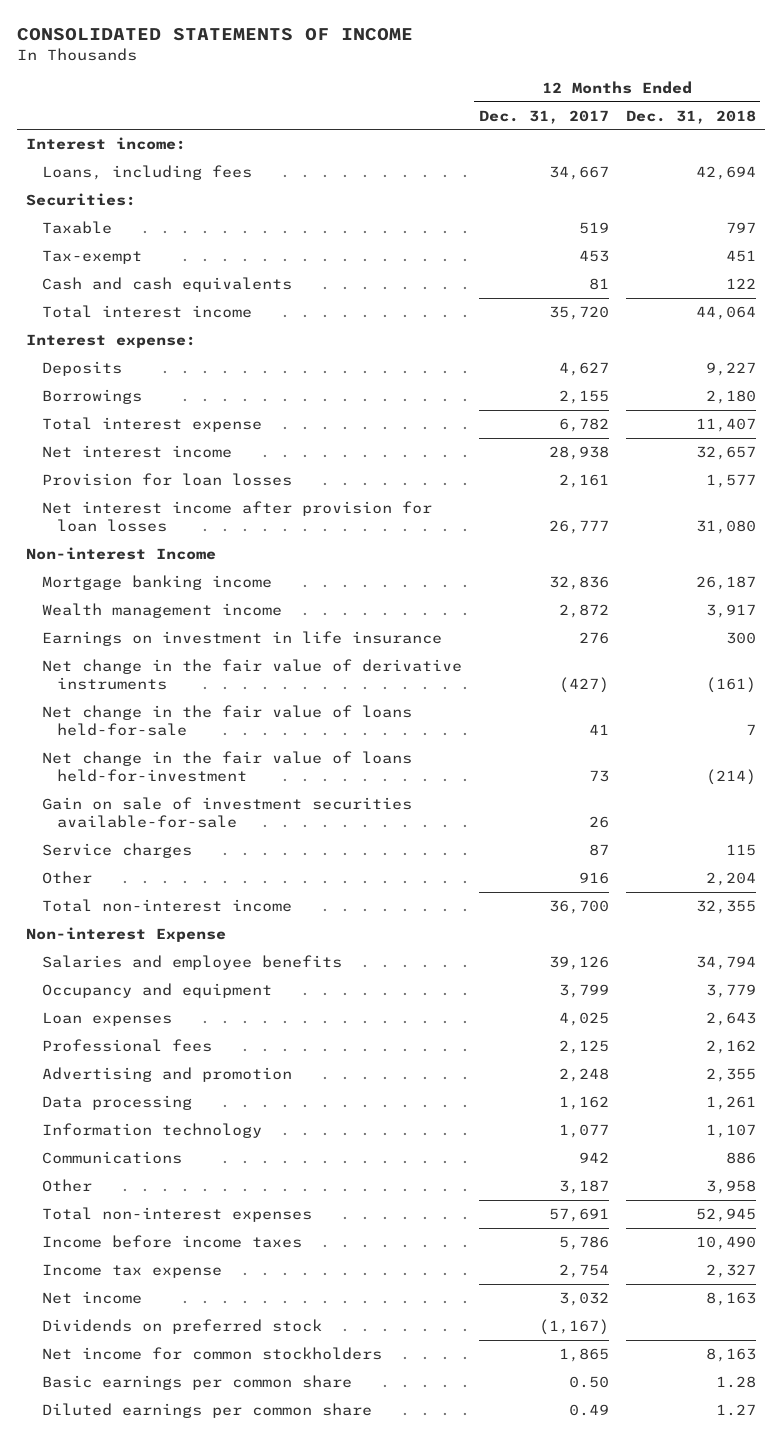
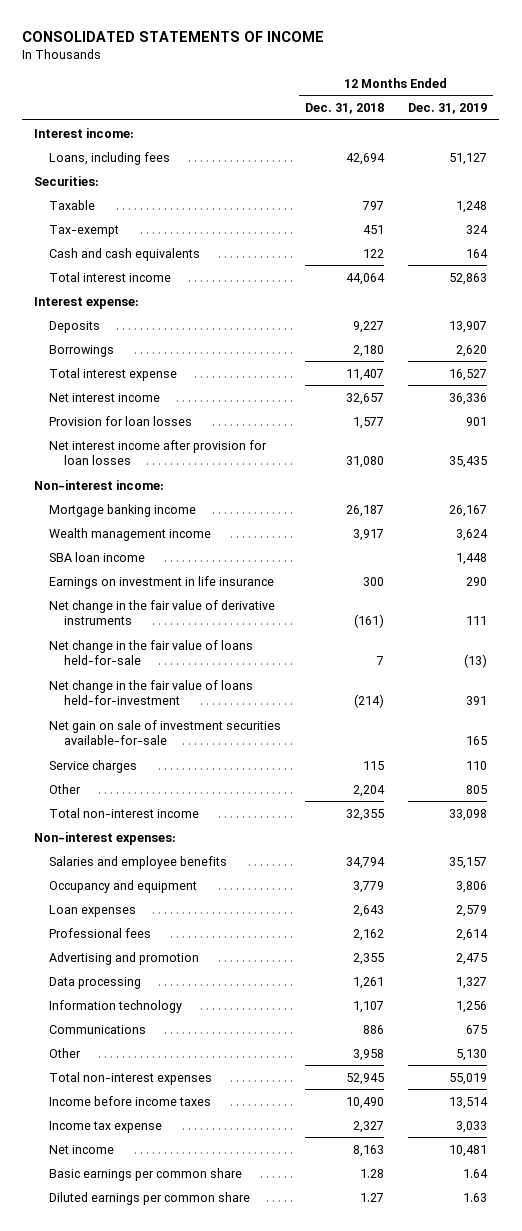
[478,109,609,124] Dec. 31, 2017 -> none
none -> [408,103,488,115] Dec. 31, 2019
[25,546,216,560] Non-interest Income -> [34,479,165,490] Non-interest income:
none -> [49,551,146,562] SBA loan income
[41,796,412,828] Gain on sale of investment securities available-for-sale -> [49,719,282,746] Net gain on sale of investment securities available-for-sale
[25,926,226,942] Non-interest Expense -> [34,831,177,845] Non-interest expenses:
[41,1318,322,1334] Dividends on preferred stock -> none
[41,1346,382,1360] Net income for common stockholders -> none

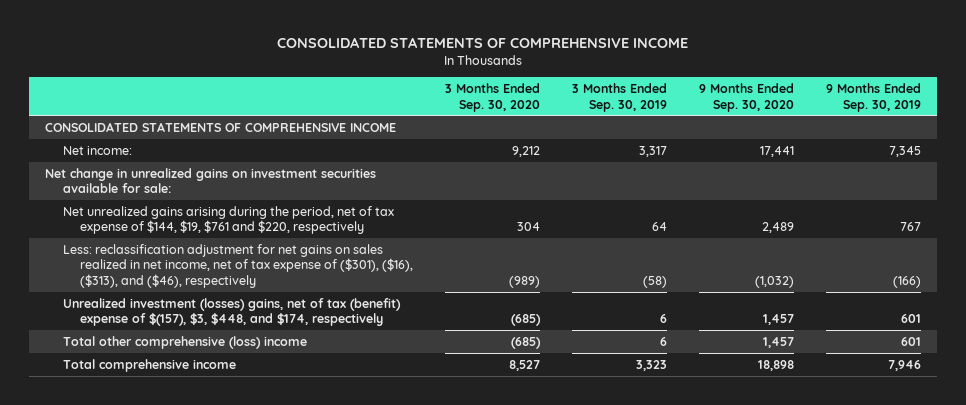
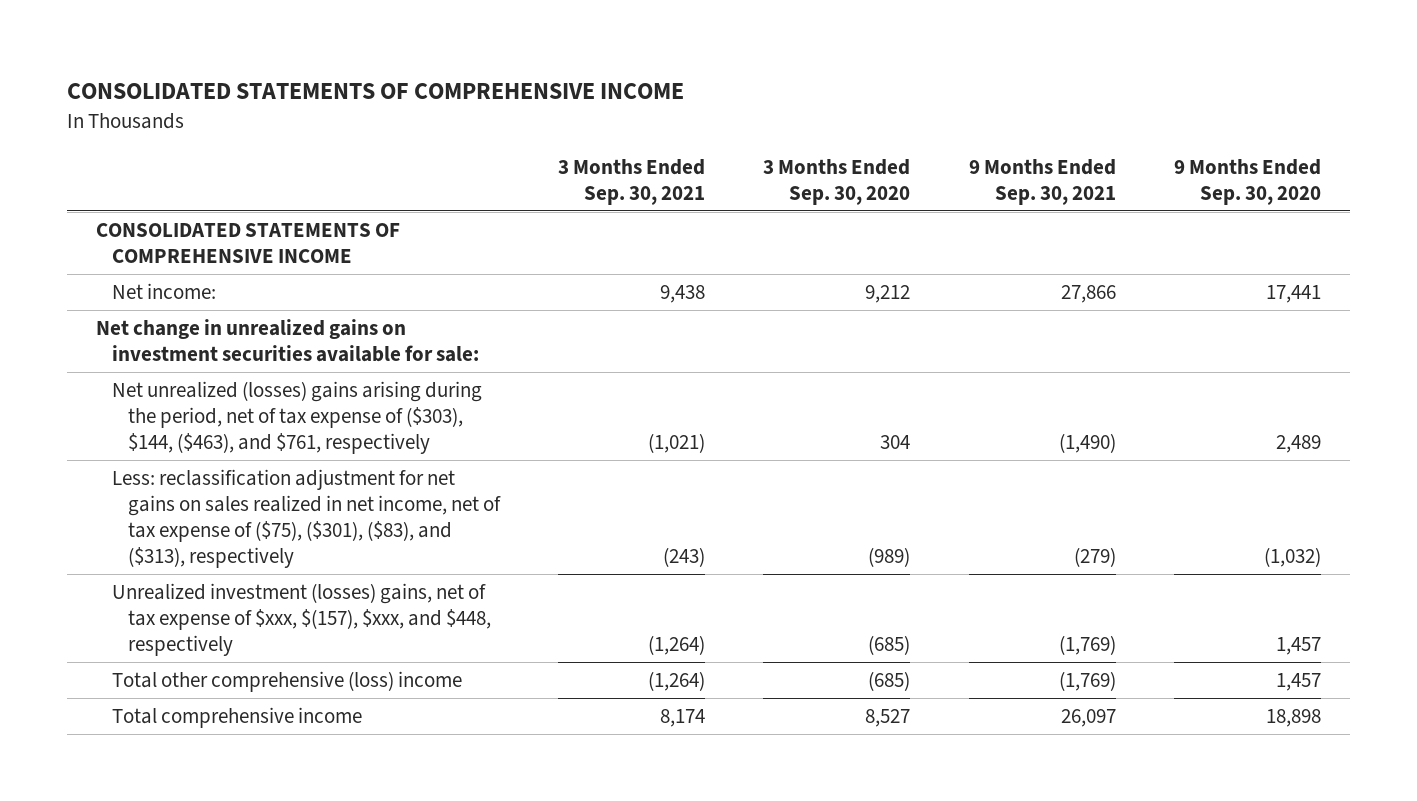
[572,83,668,112] 3 Months Ended Sep. 30, 2019 -> none
[826,83,922,112] 9 Months Ended Sep. 30, 2019 -> none
none -> [558,158,706,205] 3 Months Ended Sep. 30, 2021
none -> [968,158,1116,205] 9 Months Ended Sep. 30, 2021
[62,205,394,235] Net unrealized gains arising during the period, net of tax expense of $144, $19, $761 and $220, respectively -> [111,381,482,454] Net unrealized (losses) gains arising during the period, net of tax expense of ($303), $144, ($463), and $761, respectively
[62,243,414,288] Less: reclassification adjustment for net gains on sales realized in net income, net of tax expense of ($301), ($16), ($313), and ($46), respectively -> [111,469,502,568] Less: reclassification adjustment for net gains on sales realized in net income, net of tax expense of ($75), ($301), ($83), and ($313), respectively
[62,297,401,327] Unrealized investment (losses) gains, net of tax (benefit) expense of $(157), $3, $448, and $174, respectively -> [111,583,492,656] Unrealized investment (losses) gains, net of tax expense of $xxx, $(157), $xxx, and $448, respectively

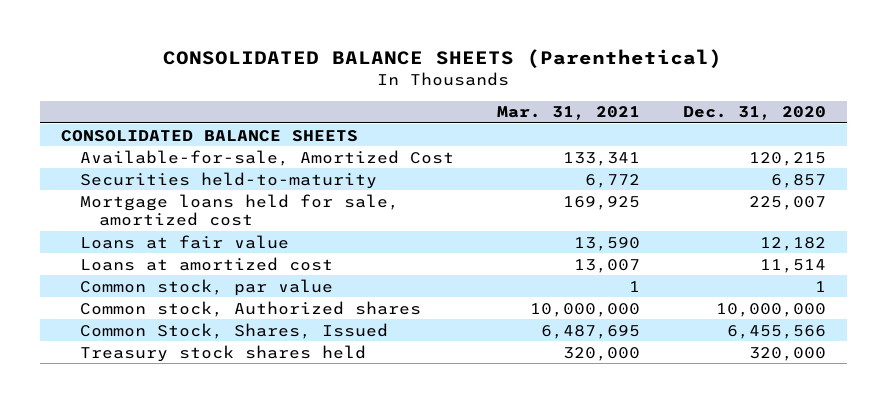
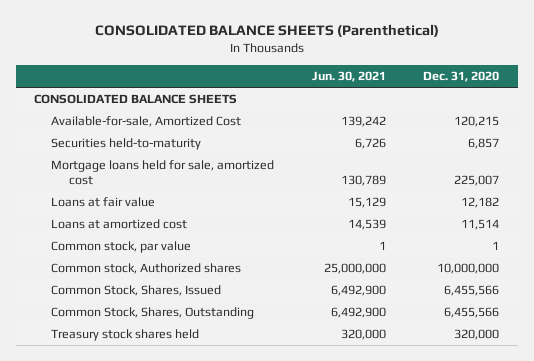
[496,106,640,121] Mar. 31, 2021 -> none
none -> [311,71,386,83] Jun. 30, 2021
none -> [51,307,255,320] Common Stock, Shares, Outstanding

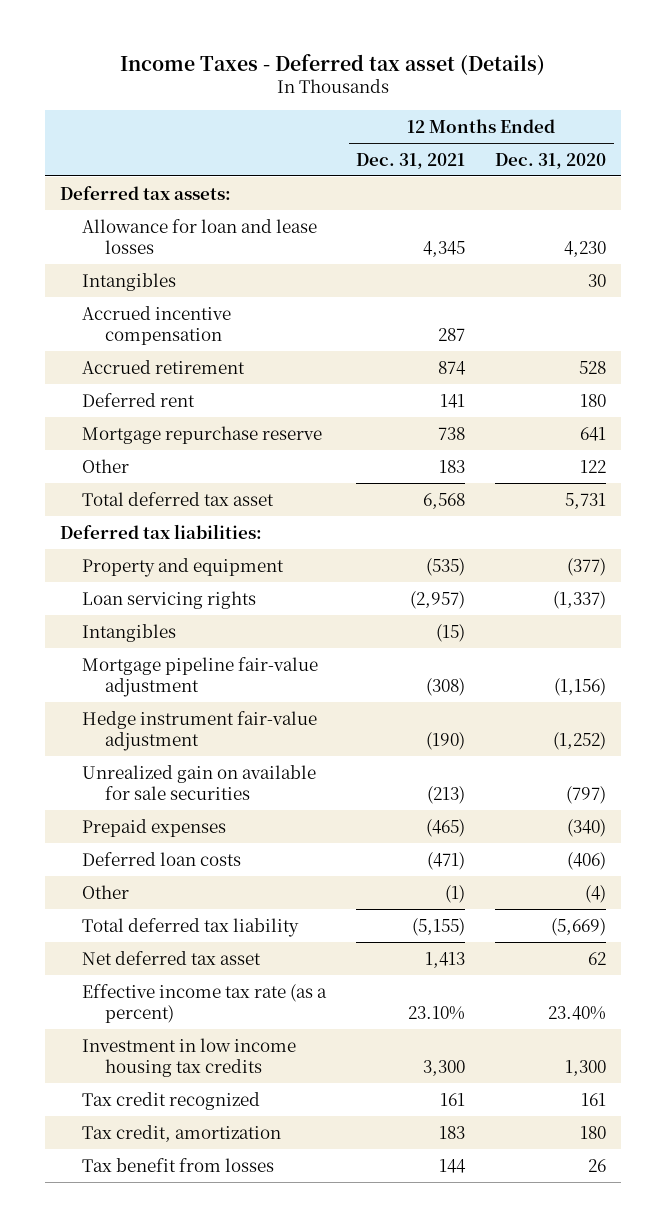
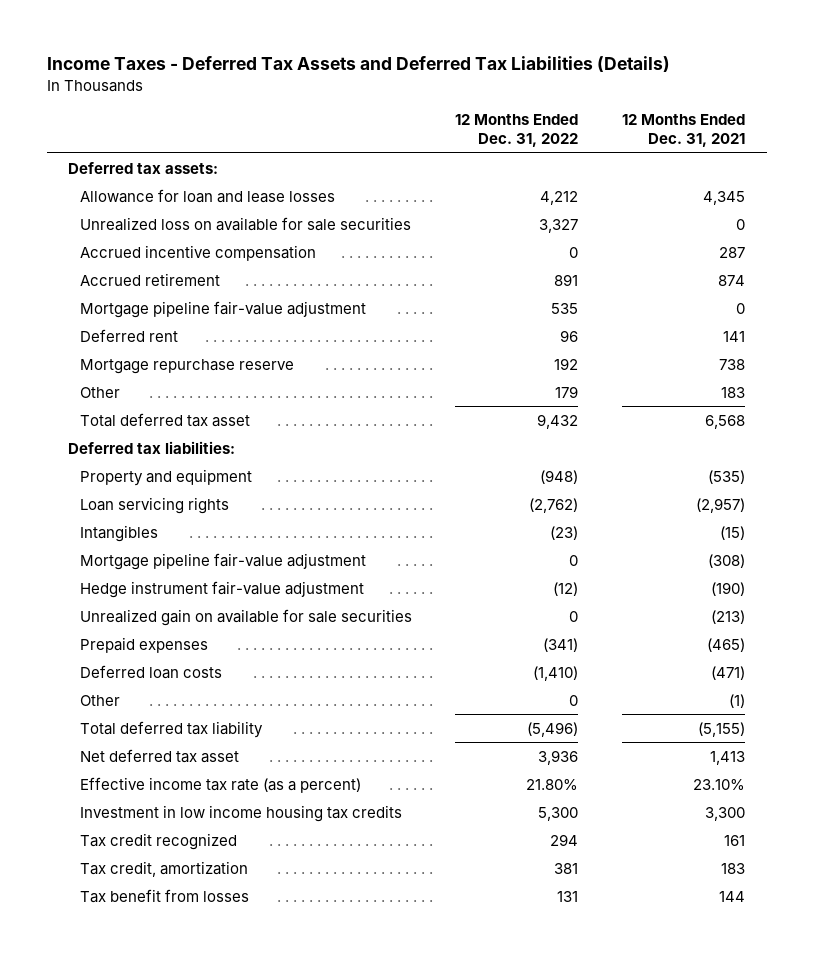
[119,53,545,75] Income Taxes - Deferred tax asset (Details) -> [46,56,670,73] Income Taxes - Deferred Tax Assets and Deferred Tax Liabilities (Details)
[495,152,607,169] Dec. 31, 2020 -> none
none -> [455,114,579,148] 12 Months Ended Dec. 31, 2022
[82,272,177,291] Intangibles -> none
none -> [79,216,411,231] Unrealized loss on available for sale securities
none -> [79,300,366,318] Mortgage pipeline fair-value adjustment

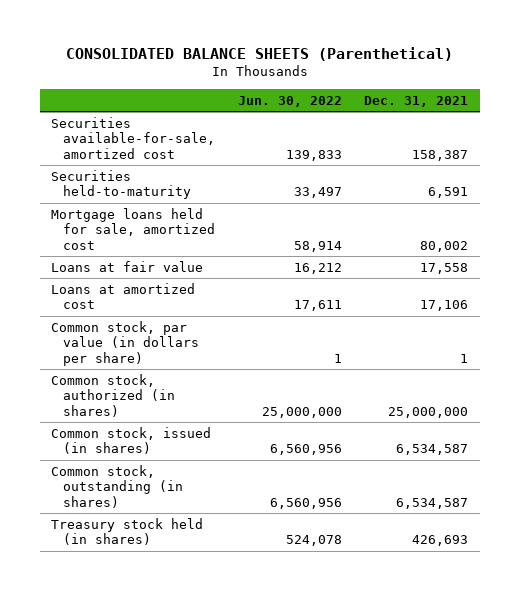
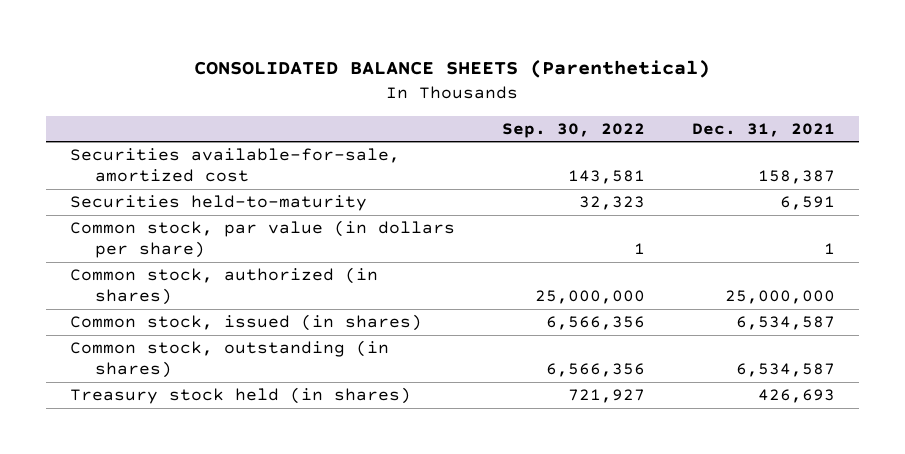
[237,95,342,107] Jun. 30, 2022 -> none
none -> [501,122,645,138] Sep. 30, 2022
[51,207,215,250] Mortgage loans held for sale, amortized cost -> none
[51,260,204,272] Loans at fair value -> none
[51,282,196,310] Loans at amortized cost -> none

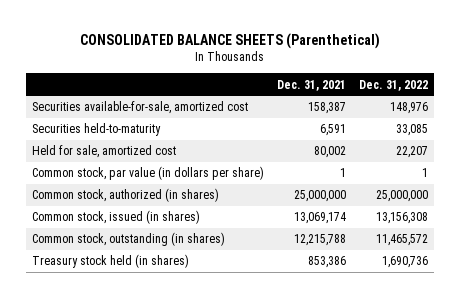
[501,122,645,138] Sep. 30, 2022 -> none
none -> [358,79,428,91] Dec. 31, 2022
none -> [32,145,177,159] Held for sale, amortized cost
[736,316,836,331] 6,534,587 -> [293,212,346,225] 13,069,174
[736,363,836,378] 6,534,587 -> [293,234,346,247] 12,215,788
[758,389,836,404] 426,693 -> [307,256,346,269] 853,386

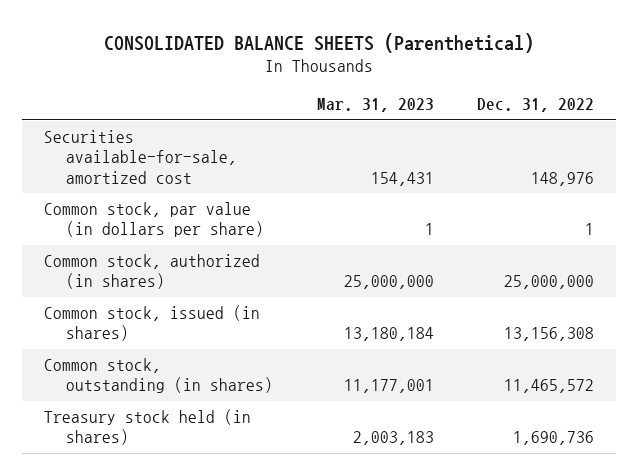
[276,79,346,91] Dec. 31, 2021 -> none
none -> [316,98,434,113] Mar. 31, 2023
[32,123,162,137] Securities held-to-maturity -> none
[32,145,177,159] Held for sale, amortized cost -> none

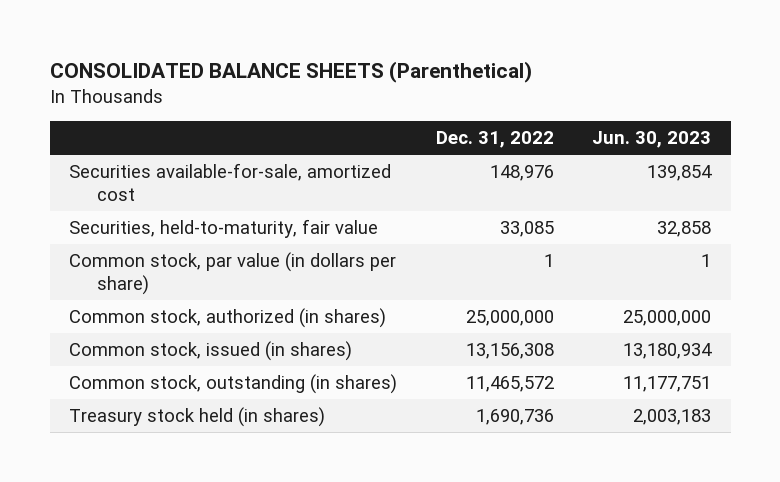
[316,98,434,113] Mar. 31, 2023 -> none
none -> [592,131,712,149] Jun. 30, 2023
none -> [68,218,378,238] Securities, held-to-maturity, fair value

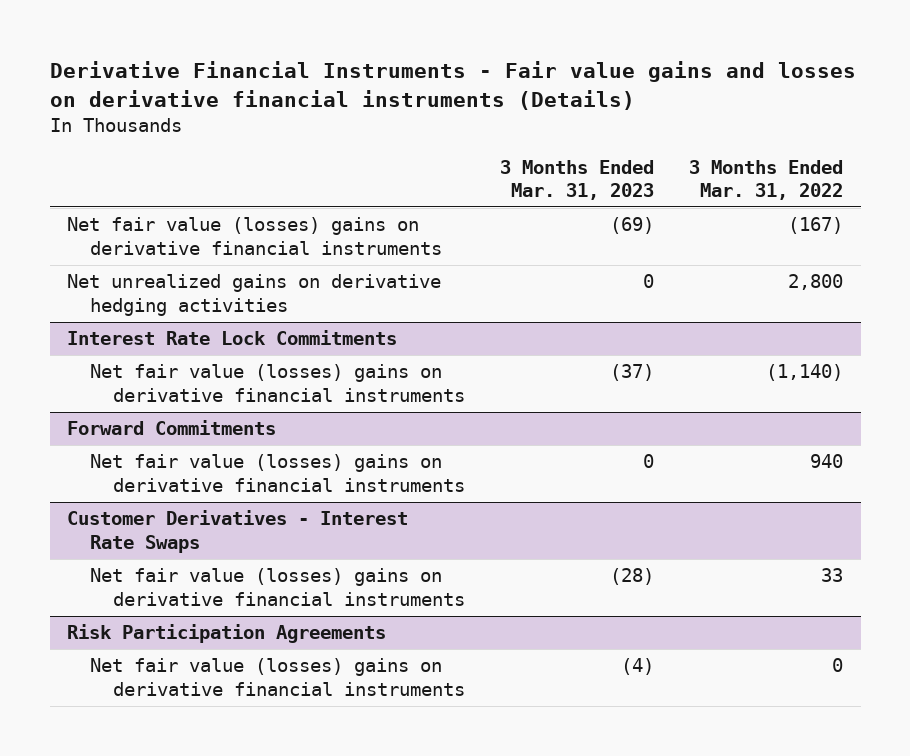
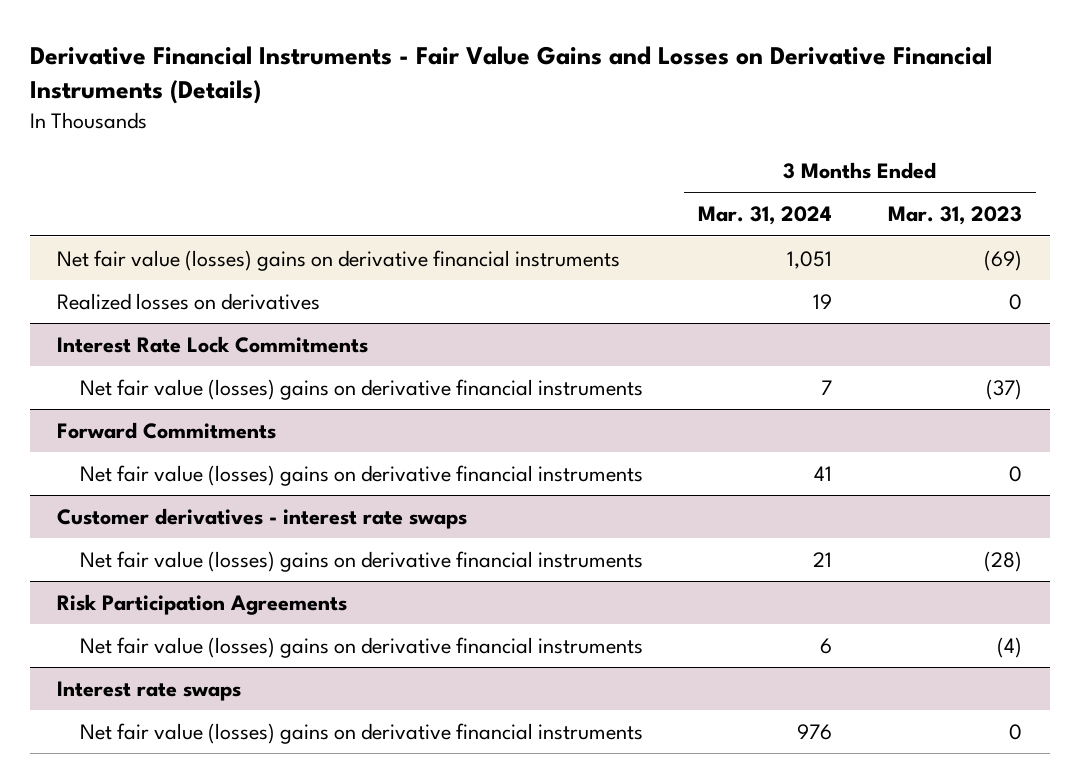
[49,61,856,110] Derivative Financial Instruments - Fair value gains and losses on derivative financial instruments (Details) -> [29,45,992,104] Derivative Financial Instruments - Fair Value Gains and Losses on Derivative Financial Instruments (Details)
[689,159,844,200] 3 Months Ended Mar. 31, 2022 -> none
none -> [698,206,833,226] Mar. 31, 2024
[67,274,442,316] Net unrealized gains on derivative hedging activities -> none
none -> [57,292,321,310] Realized losses on derivatives
[67,510,409,553] Customer Derivatives - Interest Rate Swaps -> [57,507,468,529] Customer derivatives - interest rate swaps
none -> [57,680,242,701] Interest rate swaps
none -> [79,722,643,744] Net fair value (losses) gains on derivative financial instruments

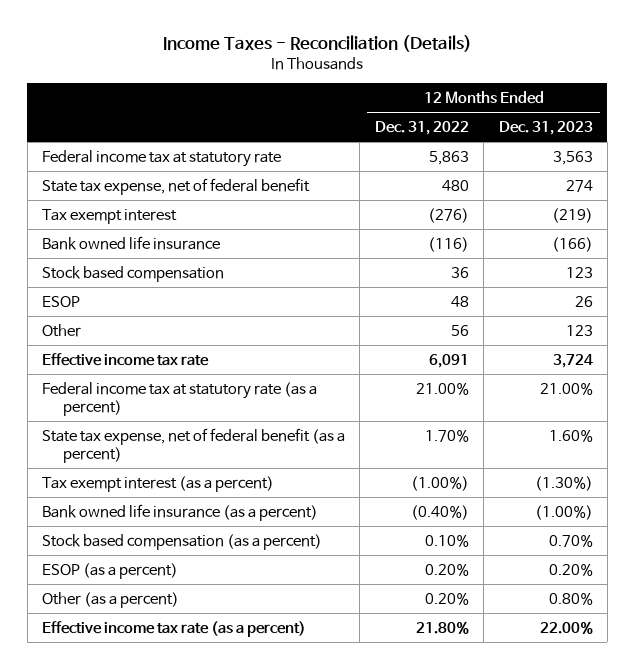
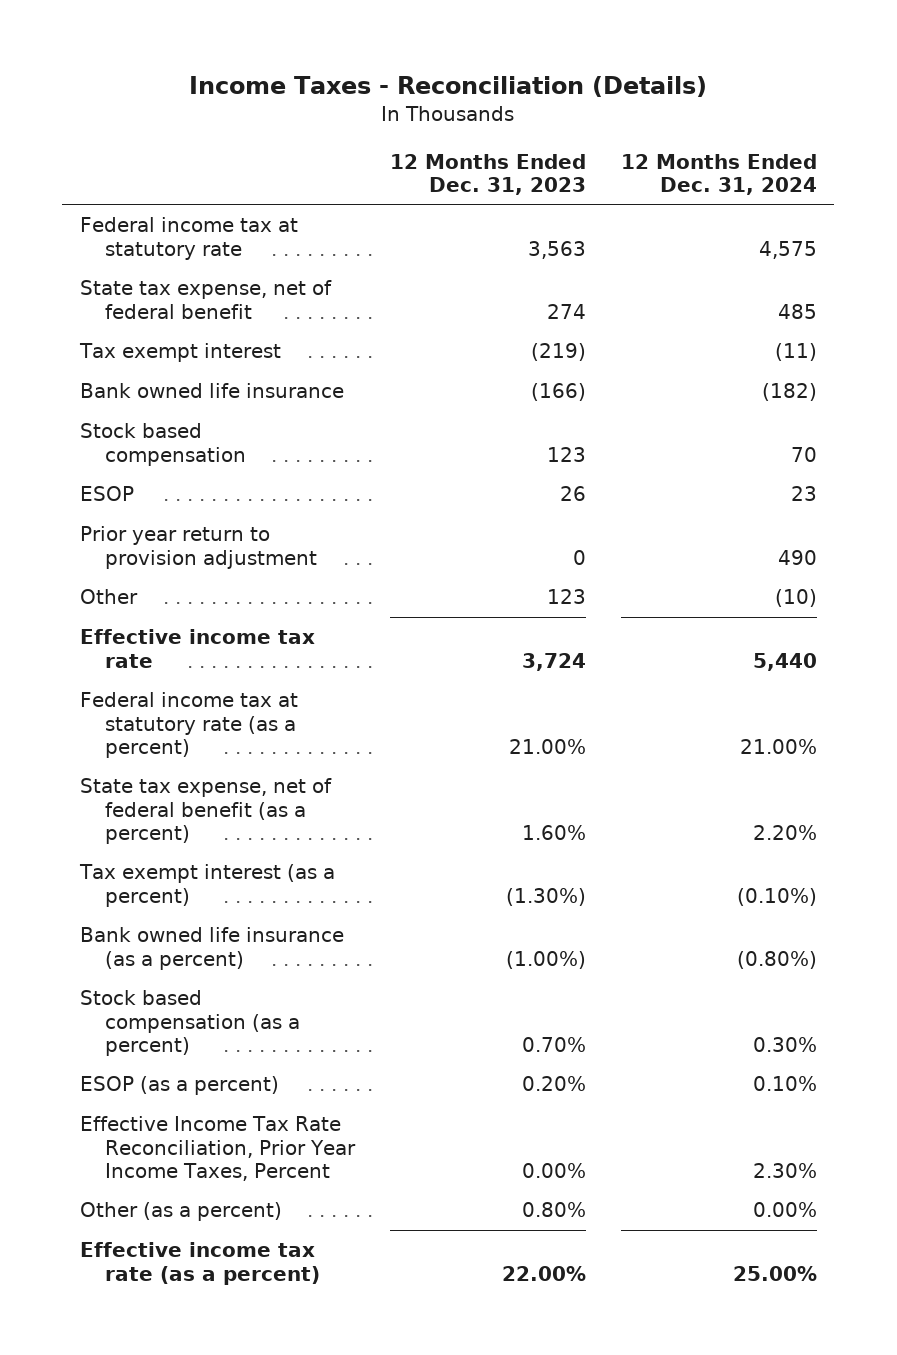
[374,120,469,135] Dec. 31, 2022 -> none
none -> [620,153,817,195] 12 Months Ended Dec. 31, 2024
none -> [79,526,318,569] Prior year return to provision adjustment
none -> [79,1116,357,1182] Effective Income Tax Rate Reconciliation, Prior Year Income Taxes, Percent

